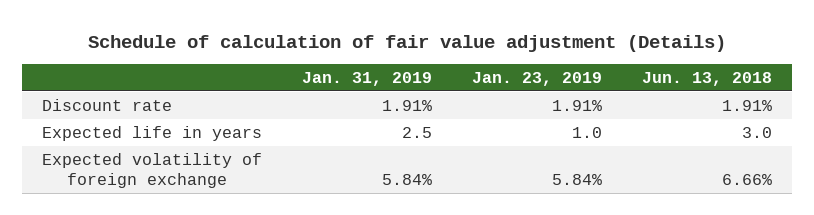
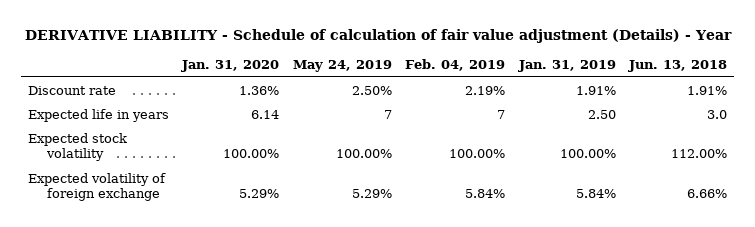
[88,34,727,52] Schedule of calculation of fair value adjustment (Details) -> [24,29,732,44] DERIVATIVE LIABILITY - Schedule of calculation of fair value adjustment (Details) - Year
[472,71,603,86] Jan. 23, 2019 -> none
none -> [181,60,280,73] Jan. 31, 2020
none -> [292,60,392,73] May 24, 2019
none -> [405,59,506,72] Feb. 04, 2019
[401,126,432,138] 2.5 -> [587,109,616,119] 2.50
none -> [27,132,127,161] Expected stock volatility

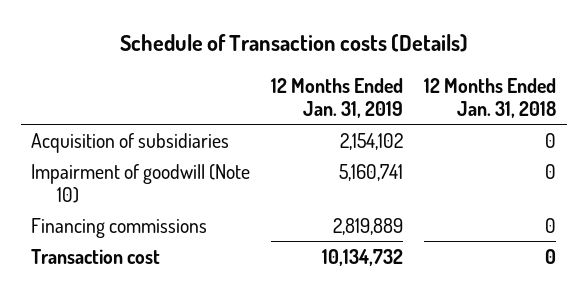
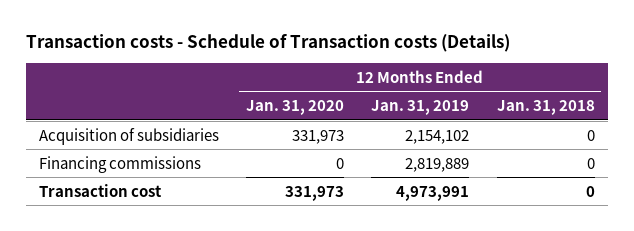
[119,33,468,52] Schedule of Transaction costs (Details) -> [25,34,510,53] Transaction costs - Schedule of Transaction costs (Details)
none -> [246,100,345,116] Jan. 31, 2020
[31,163,251,203] Impairment of goodwill (Note 10) -> none
[322,248,404,266] 10,134,732 -> [396,185,470,201] 4,973,991

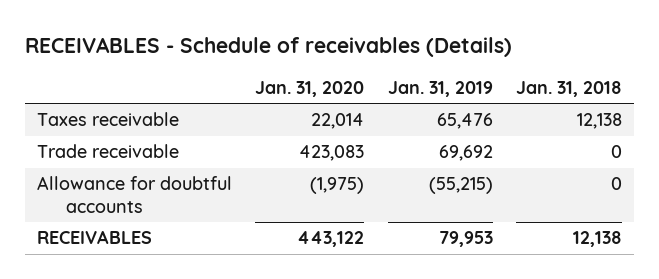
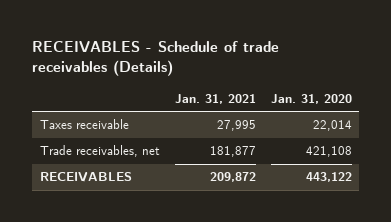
[25,37,513,58] RECEIVABLES - Schedule of receivables (Details) -> [32,41,280,77] RECEIVABLES - Schedule of trade receivables (Details)
[387,80,493,97] Jan. 31, 2019 -> none
[516,80,623,97] Jan. 31, 2018 -> none
none -> [174,93,256,104] Jan. 31, 2021
[36,176,232,213] Allowance for doubtful accounts -> none
[36,144,179,159] Trade receivable -> [39,145,160,158] Trade receivables, net
[299,145,365,162] 423,083 -> [305,146,352,158] 421,108

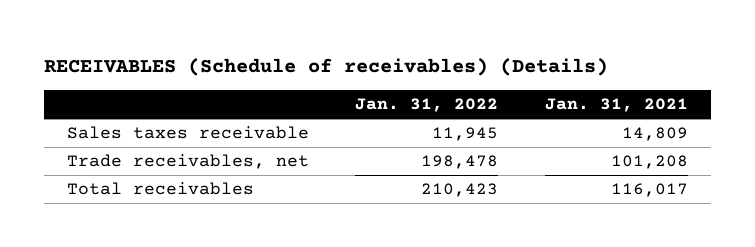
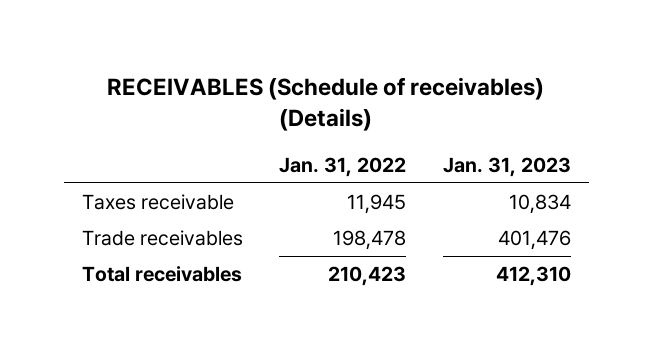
[544,98,688,113] Jan. 31, 2021 -> none
none -> [442,156,571,177] Jan. 31, 2023
[67,126,310,140] Sales taxes receivable -> [81,194,234,211] Taxes receivable
[67,154,310,170] Trade receivables, net -> [81,230,243,247] Trade receivables

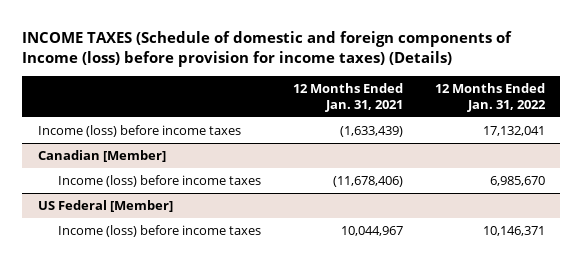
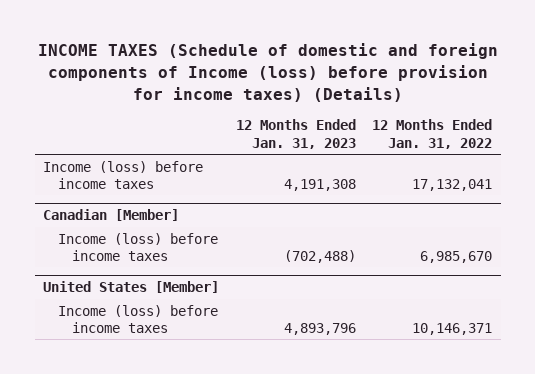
[292,83,403,112] 12 Months Ended Jan. 31, 2021 -> none
none -> [235,119,356,149] 12 Months Ended Jan. 31, 2023
[38,200,174,213] US Federal [Member] -> [43,281,220,294] United States [Member]

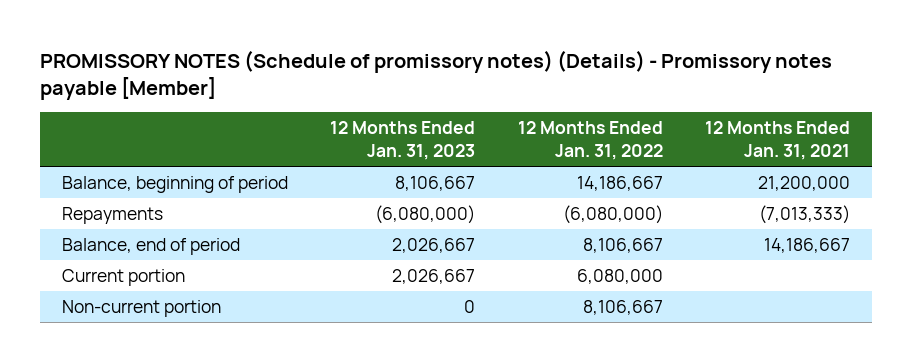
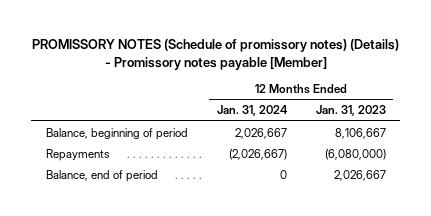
[517,121,663,160] 12 Months Ended Jan. 31, 2022 -> none
[705,121,851,160] 12 Months Ended Jan. 31, 2021 -> none
none -> [216,105,288,117] Jan. 31, 2024
[61,269,185,287] Current portion -> none
[61,300,221,318] Non-current portion -> none

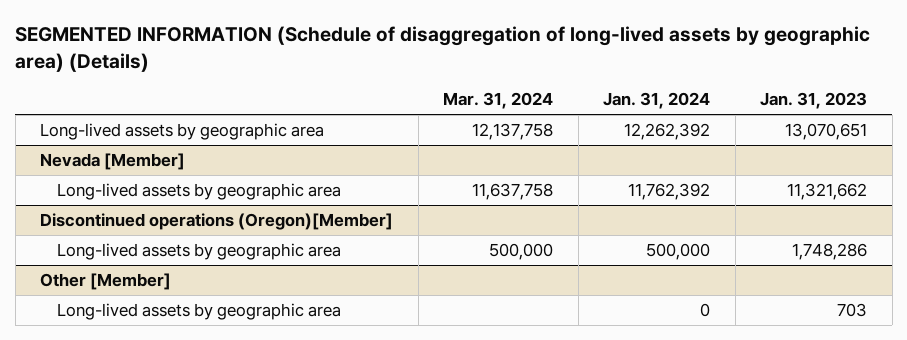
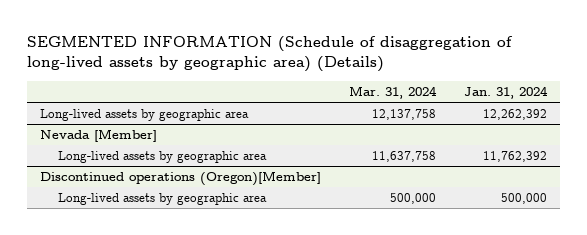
[760,92,868,110] Jan. 31, 2023 -> none
[40,272,172,290] Other [Member] -> none
[56,302,341,320] Long-lived assets by geographic area -> none

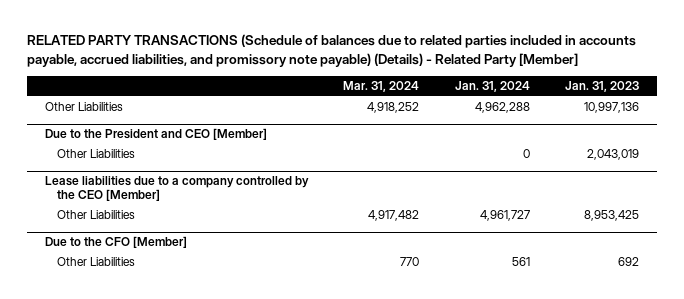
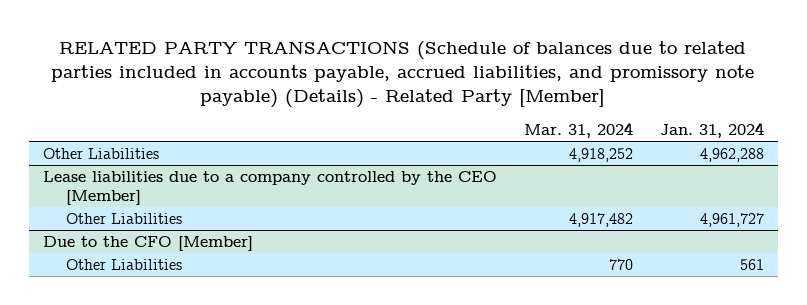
[565,80,640,92] Jan. 31, 2023 -> none
[44,128,267,141] Due to the President and CEO [Member] -> none
[57,149,136,159] Other Liabilities -> none

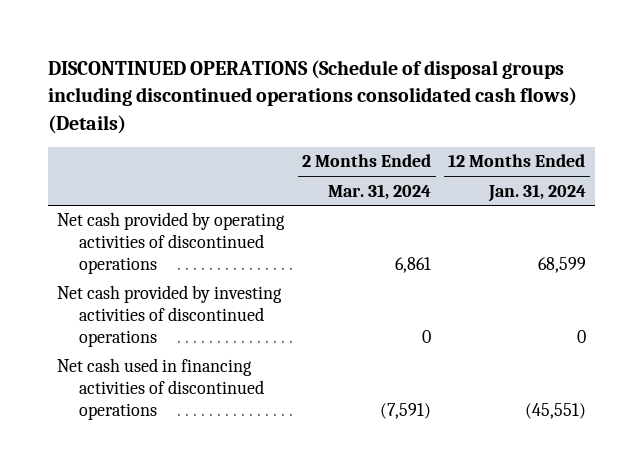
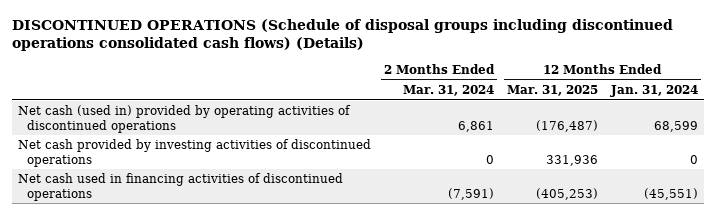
none -> [506,85,598,97] Mar. 31, 2025
[57,212,286,275] Net cash provided by operating activities of discontinued operations -> [18,105,352,133] Net cash (used in) provided by operating activities of discontinued operations

